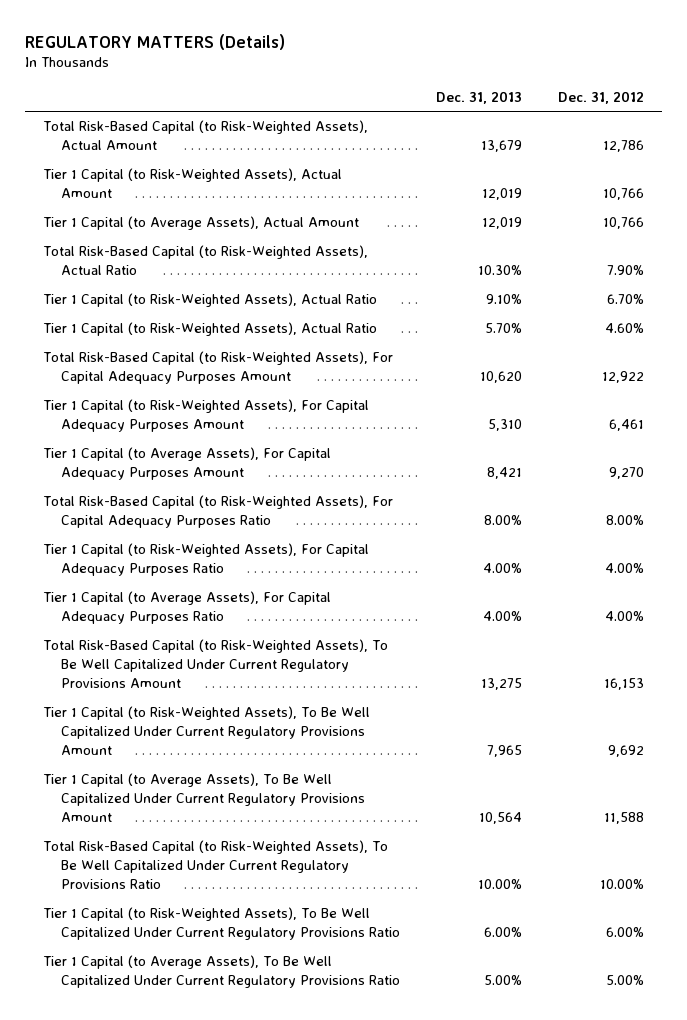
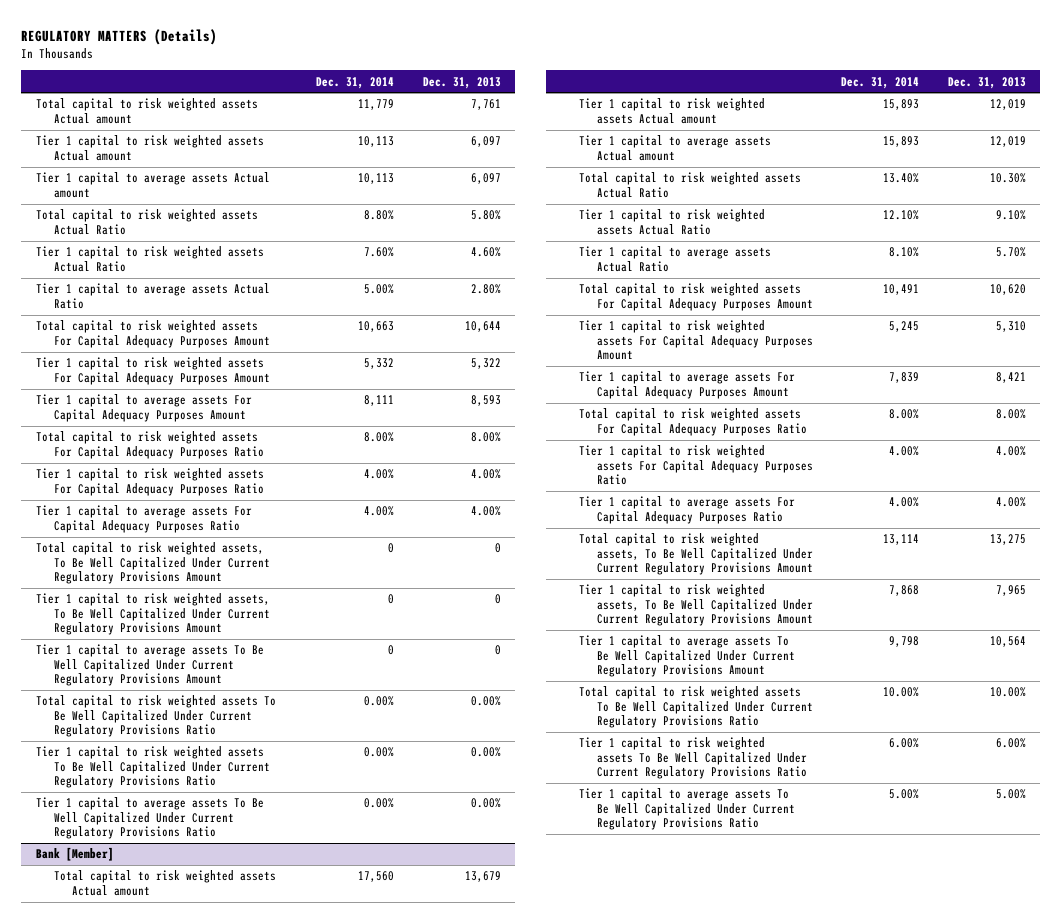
[557,90,644,104] Dec. 31, 2012 -> none
none -> [316,76,395,89] Dec. 31, 2014
[42,120,368,151] Total Risk-Based Capital (to Risk-Weighted Assets), Actual Amount -> [35,98,258,124] Total capital to risk weighted assets Actual amount
[481,140,523,153] 13,679 -> [470,99,501,111] 7,761
[42,168,342,199] Tier 1 Capital (to Risk-Weighted Assets), Actual Amount -> [35,135,264,161] Tier 1 capital to risk weighted assets Actual amount
[482,188,523,201] 12,019 -> [470,136,501,148] 6,097
[42,216,359,231] Tier 1 Capital (to Average Assets), Actual Amount -> [35,172,270,198] Tier 1 capital to average assets Actual amount
[482,217,523,230] 12,019 -> [470,173,501,185] 6,097
[42,245,368,276] Total Risk-Based Capital (to Risk-Weighted Assets), Actual Ratio -> [35,209,258,235] Total capital to risk weighted assets Actual Ratio
[478,265,523,276] 10.30% -> [470,210,501,221] 5.80%
[42,293,377,308] Tier 1 Capital (to Risk-Weighted Assets), Actual Ratio -> [35,246,264,272] Tier 1 capital to risk weighted assets Actual Ratio
[486,294,523,305] 9.10% -> [470,247,501,258] 4.60%
[42,322,377,337] Tier 1 Capital (to Risk-Weighted Assets), Actual Ratio -> [35,283,270,309] Tier 1 capital to average assets Actual Ratio
[485,323,523,334] 5.70% -> [470,284,501,295] 2.80%
[42,351,393,385] Total Risk-Based Capital (to Risk-Weighted Assets), For Capital Adequacy Purposes Amount -> [35,320,270,348] Total capital to risk weighted assets For Capital Adequacy Purposes Amount
[480,371,523,384] 10,620 -> [464,321,501,333] 10,644
[42,399,369,433] Tier 1 Capital (to Risk-Weighted Assets), For Capital Adequacy Purposes Amount -> [35,357,270,385] Tier 1 capital to risk weighted assets For Capital Adequacy Purposes Amount
[488,419,523,432] 5,310 -> [470,358,501,370] 5,322
[42,447,331,481] Tier 1 Capital (to Average Assets), For Capital Adequacy Purposes Amount -> [35,394,252,422] Tier 1 capital to average assets For Capital Adequacy Purposes Amount
[487,467,523,480] 8,421 -> [470,395,501,407] 8,593
[42,495,393,529] Total Risk-Based Capital (to Risk-Weighted Assets), For Capital Adequacy Purposes Ratio -> [35,431,264,459] Total capital to risk weighted assets For Capital Adequacy Purposes Ratio
[42,543,369,577] Tier 1 Capital (to Risk-Weighted Assets), For Capital Adequacy Purposes Ratio -> [35,468,264,496] Tier 1 capital to risk weighted assets For Capital Adequacy Purposes Ratio
[42,591,331,625] Tier 1 Capital (to Average Assets), For Capital Adequacy Purposes Ratio -> [35,505,252,533] Tier 1 capital to average assets For Capital Adequacy Purposes Ratio
[42,639,388,689] Total Risk-Based Capital (to Risk-Weighted Assets), To Be Well Capitalized Under Current Regulatory Provisions Amount -> [35,542,270,585] Total capital to risk weighted assets, To Be Well Capitalized Under Current Regulatory Provisions Amount
[481,678,523,691] 13,275 -> [494,543,501,554] 0
[42,706,370,756] Tier 1 Capital (to Risk-Weighted Assets), To Be Well Capitalized Under Current Regulatory Provisions Amount -> [35,593,270,636] Tier 1 capital to risk weighted assets, To Be Well Capitalized Under Current Regulatory Provisions Amount
[487,745,523,758] 7,965 -> [494,594,501,605] 0
[42,773,366,823] Tier 1 Capital (to Average Assets), To Be Well Capitalized Under Current Regulatory Provisions Amount -> [35,644,264,687] Tier 1 capital to average assets To Be Well Capitalized Under Current Regulatory Provisions Amount
[479,812,523,825] 10,564 -> [494,645,501,656] 0
[42,840,388,890] Total Risk-Based Capital (to Risk-Weighted Assets), To Be Well Capitalized Under Current Regulatory Provisions Ratio -> [35,695,276,738] Total capital to risk weighted assets To Be Well Capitalized Under Current Regulatory Provisions Ratio
[478,879,523,890] 10.00% -> [470,696,501,707] 0.00%
[42,907,401,941] Tier 1 Capital (to Risk-Weighted Assets), To Be Well Capitalized Under Current Regulatory Provisions Ratio -> [35,746,270,789] Tier 1 capital to risk weighted assets To Be Well Capitalized Under Current Regulatory Provisions Ratio
[484,927,523,938] 6.00% -> [470,747,501,758] 0.00%
[42,955,401,989] Tier 1 Capital (to Average Assets), To Be Well Capitalized Under Current Regulatory Provisions Ratio -> [35,797,264,840] Tier 1 capital to average assets To Be Well Capitalized Under Current Regulatory Provisions Ratio
[484,975,523,986] 5.00% -> [470,798,501,809] 0.00%
none -> [35,847,114,862] Bank [Member]
none -> [53,870,276,896] Total capital to risk weighted assets Actual amount
none -> [578,98,765,124] Tier 1 capital to risk weighted assets Actual amount
none -> [578,135,771,161] Tier 1 capital to average assets Actual amount
none -> [578,172,801,198] Total capital to risk weighted assets Actual Ratio
none -> [578,209,765,235] Tier 1 capital to risk weighted assets Actual Ratio
none -> [578,246,771,272] Tier 1 capital to average assets Actual Ratio
none -> [578,283,813,311] Total capital to risk weighted assets For Capital Adequacy Purposes Amount
none -> [578,320,813,361] Tier 1 capital to risk weighted assets For Capital Adequacy Purposes Amount
none -> [578,371,795,399] Tier 1 capital to average assets For Capital Adequacy Purposes Amount
none -> [578,408,807,436] Total capital to risk weighted assets For Capital Adequacy Purposes Ratio
none -> [578,445,813,486] Tier 1 capital to risk weighted assets For Capital Adequacy Purposes Ratio
none -> [578,496,795,524] Tier 1 capital to average assets For Capital Adequacy Purposes Ratio
none -> [578,533,813,576] Total capital to risk weighted assets, To Be Well Capitalized Under Current Regulatory Provisions Amount
none -> [578,584,813,627] Tier 1 capital to risk weighted assets, To Be Well Capitalized Under Current Regulatory Provisions Amount
none -> [578,635,795,678] Tier 1 capital to average assets To Be Well Capitalized Under Current Regulatory Provisions Amount
none -> [578,686,813,729] Total capital to risk weighted assets To Be Well Capitalized Under Current Regulatory Provisions Ratio
none -> [578,737,807,780] Tier 1 capital to risk weighted assets To Be Well Capitalized Under Current Regulatory Provisions Ratio
none -> [578,788,795,831] Tier 1 capital to average assets To Be Well Capitalized Under Current Regulatory Provisions Ratio

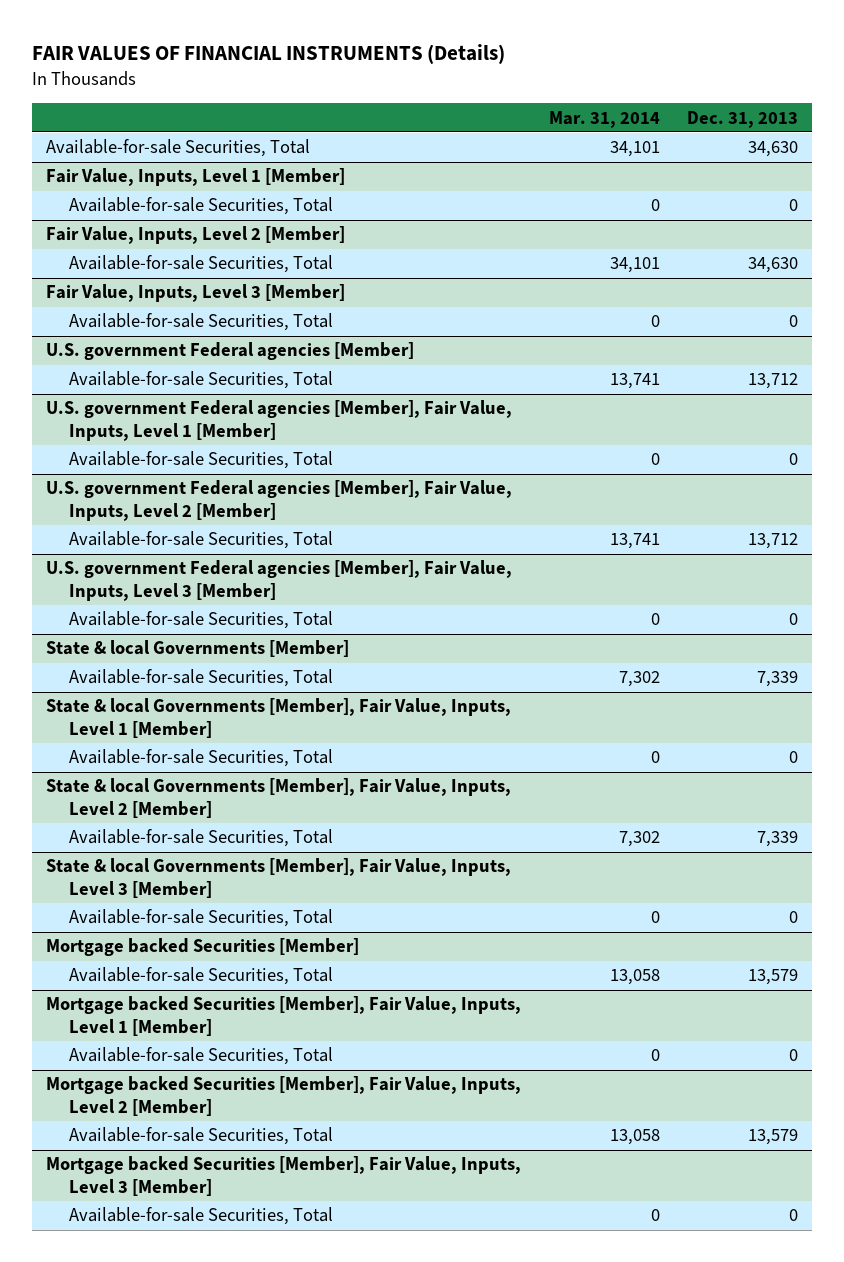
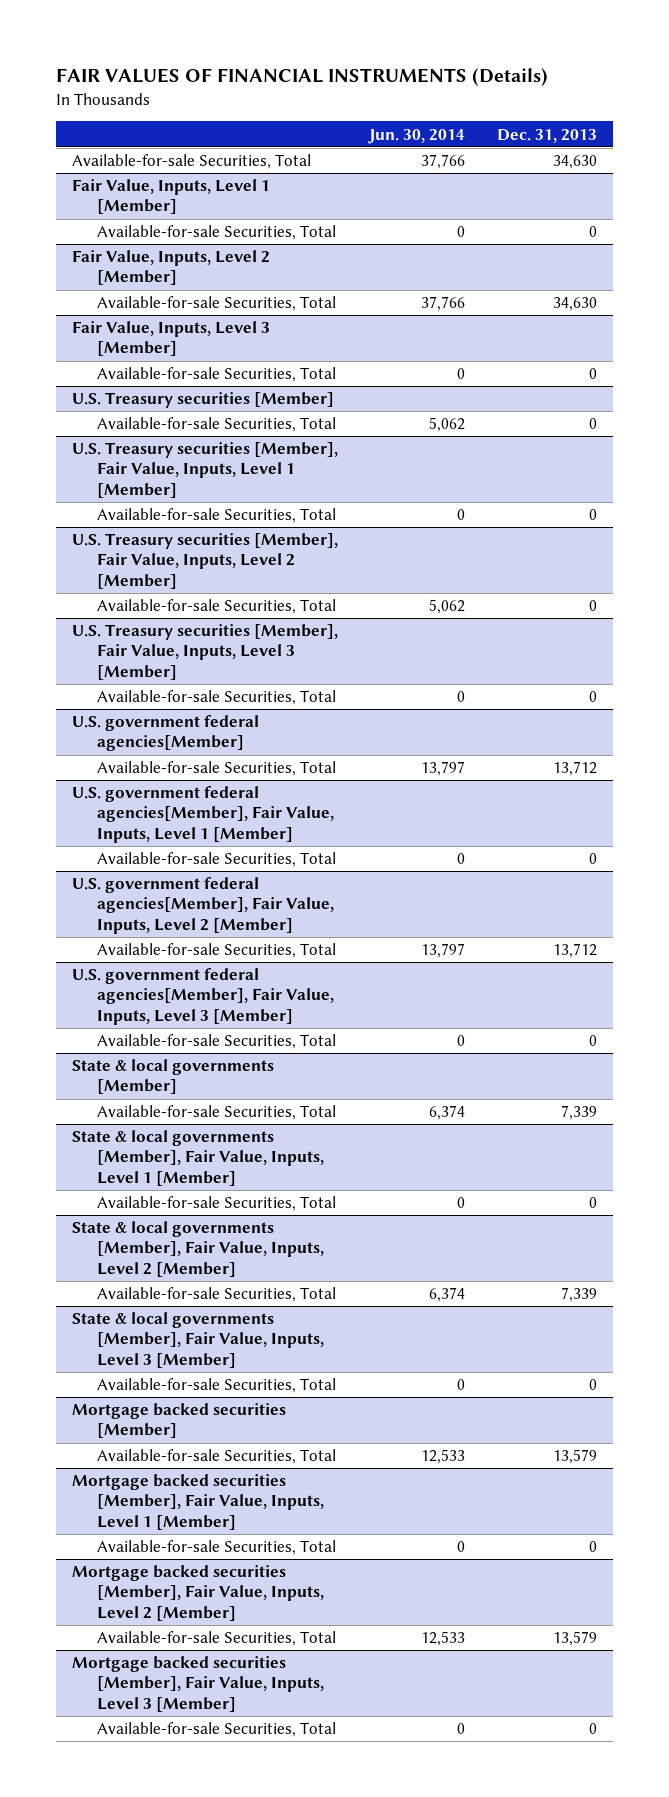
[548,110,660,128] Mar. 31, 2014 -> none
none -> [368,128,466,144] Jun. 30, 2014
none -> [71,392,334,409] U.S. Treasury securities [Member]
none -> [96,417,336,433] Available-for-sale Securities, Total
none -> [71,442,338,498] U.S. Treasury securities [Member], Fair Value, Inputs, Level 1 [Member]
none -> [96,508,336,524] Available-for-sale Securities, Total
none -> [71,533,338,589] U.S. Treasury securities [Member], Fair Value, Inputs, Level 2 [Member]
none -> [96,599,336,615] Available-for-sale Securities, Total
none -> [71,624,338,680] U.S. Treasury securities [Member], Fair Value, Inputs, Level 3 [Member]
none -> [96,690,336,706] Available-for-sale Securities, Total
[45,342,414,361] U.S. government Federal agencies [Member] -> [71,715,259,752] U.S. government federal agencies[Member]
[45,400,512,442] U.S. government Federal agencies [Member], Fair Value, Inputs, Level 1 [Member] -> [71,786,334,843] U.S. government federal agencies[Member], Fair Value, Inputs, Level 1 [Member]
[45,480,512,522] U.S. government Federal agencies [Member], Fair Value, Inputs, Level 2 [Member] -> [71,877,334,934] U.S. government federal agencies[Member], Fair Value, Inputs, Level 2 [Member]
[45,560,512,602] U.S. government Federal agencies [Member], Fair Value, Inputs, Level 3 [Member] -> [71,968,334,1025] U.S. government federal agencies[Member], Fair Value, Inputs, Level 3 [Member]
[45,640,349,658] State & local Governments [Member] -> [71,1059,274,1095] State & local governments [Member]
[45,698,511,739] State & local Governments [Member], Fair Value, Inputs, Level 1 [Member] -> [71,1130,324,1186] State & local governments [Member], Fair Value, Inputs, Level 1 [Member]
[45,778,511,819] State & local Governments [Member], Fair Value, Inputs, Level 2 [Member] -> [71,1221,324,1277] State & local governments [Member], Fair Value, Inputs, Level 2 [Member]
[45,858,511,899] State & local Governments [Member], Fair Value, Inputs, Level 3 [Member] -> [71,1312,324,1368] State & local governments [Member], Fair Value, Inputs, Level 3 [Member]
[45,938,359,957] Mortgage backed Securities [Member] -> [71,1403,286,1439] Mortgage backed securities [Member]
[45,996,521,1037] Mortgage backed Securities [Member], Fair Value, Inputs, Level 1 [Member] -> [71,1474,324,1530] Mortgage backed securities [Member], Fair Value, Inputs, Level 1 [Member]
[45,1076,521,1117] Mortgage backed Securities [Member], Fair Value, Inputs, Level 2 [Member] -> [71,1565,324,1621] Mortgage backed securities [Member], Fair Value, Inputs, Level 2 [Member]
[45,1156,521,1197] Mortgage backed Securities [Member], Fair Value, Inputs, Level 3 [Member] -> [71,1656,324,1712] Mortgage backed securities [Member], Fair Value, Inputs, Level 3 [Member]

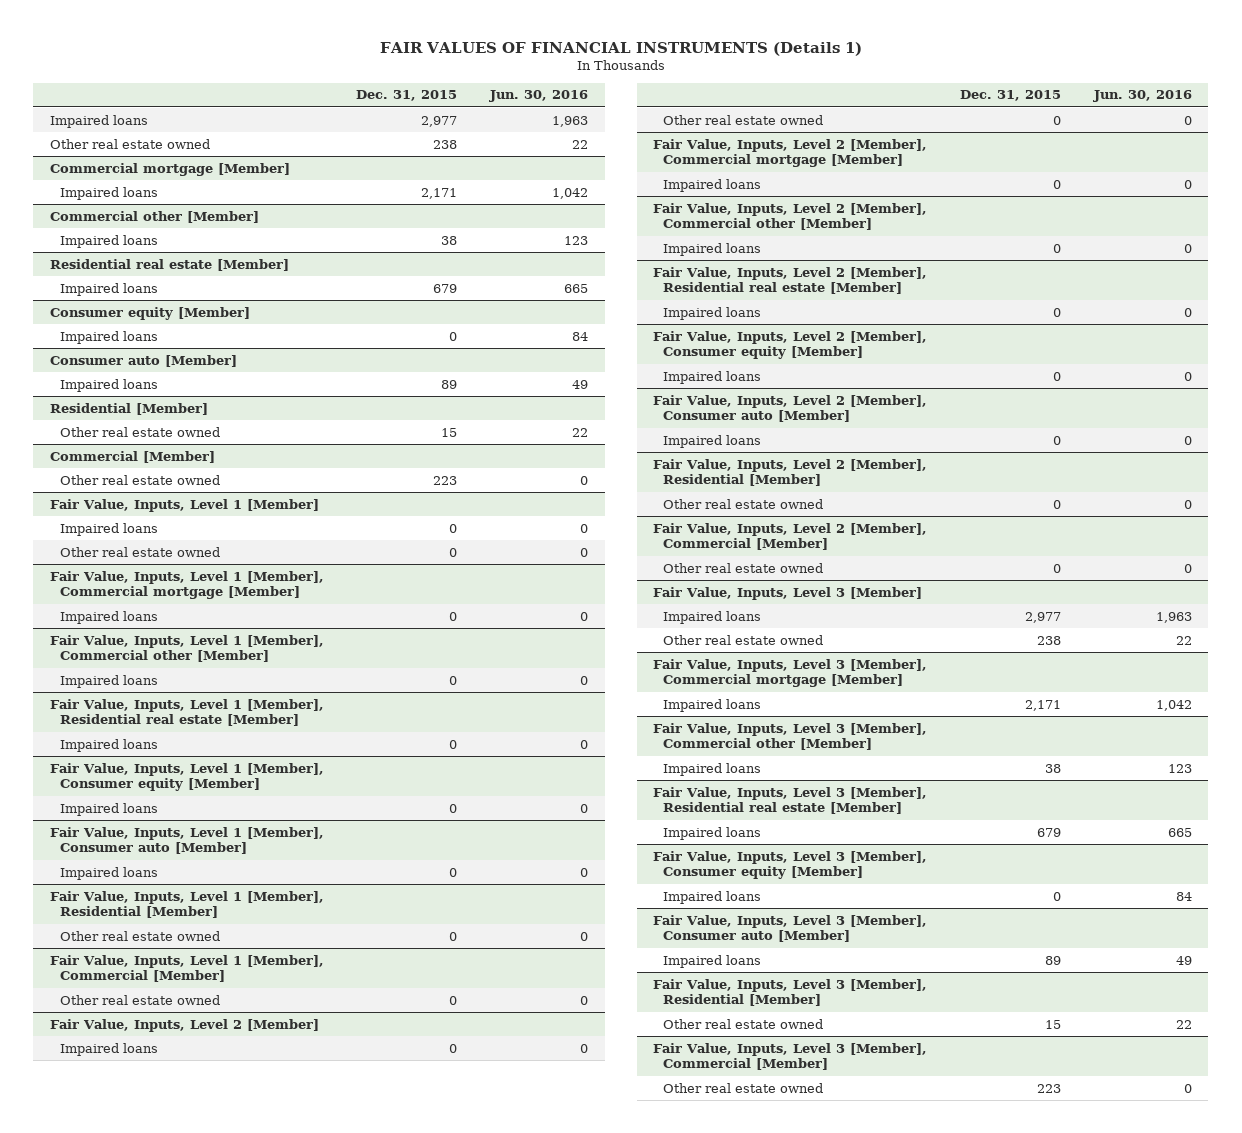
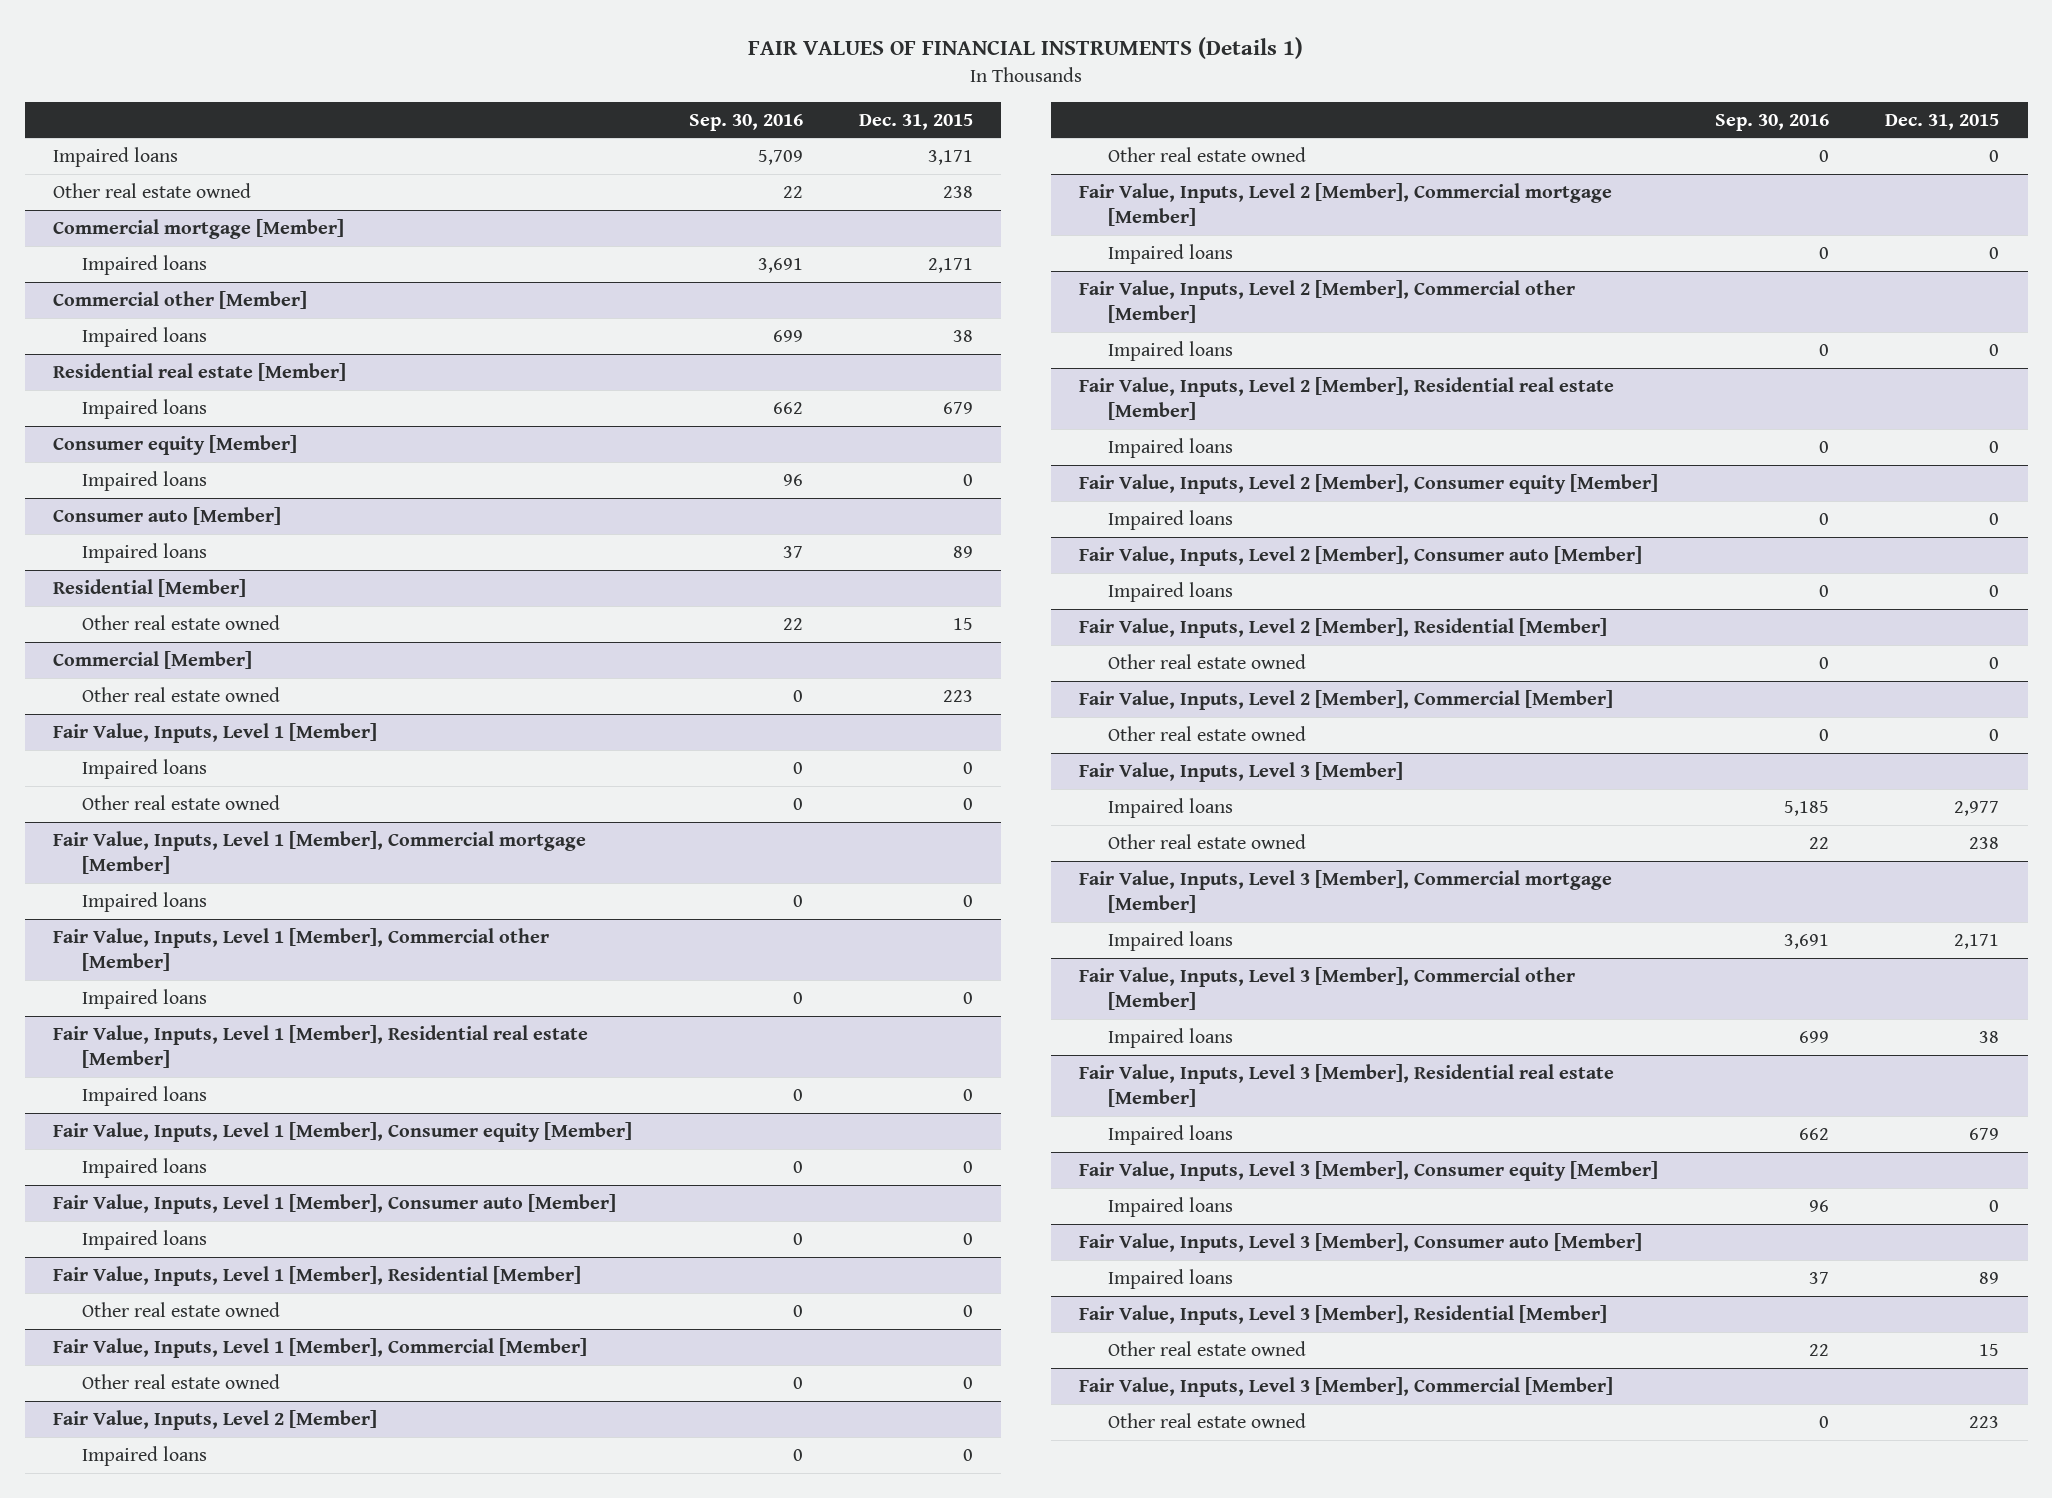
[489,90,589,103] Jun. 30, 2016 -> none
none -> [688,113,803,131] Sep. 30, 2016
[421,115,458,127] 2,977 -> [928,150,974,166] 3,171

